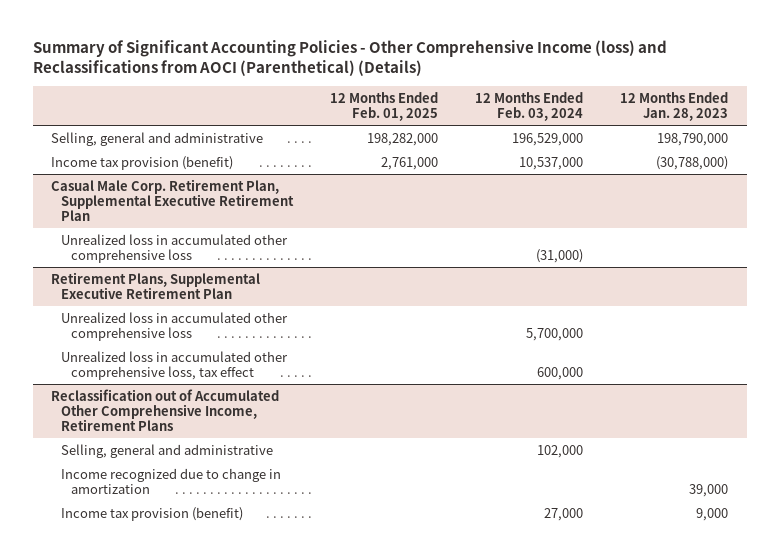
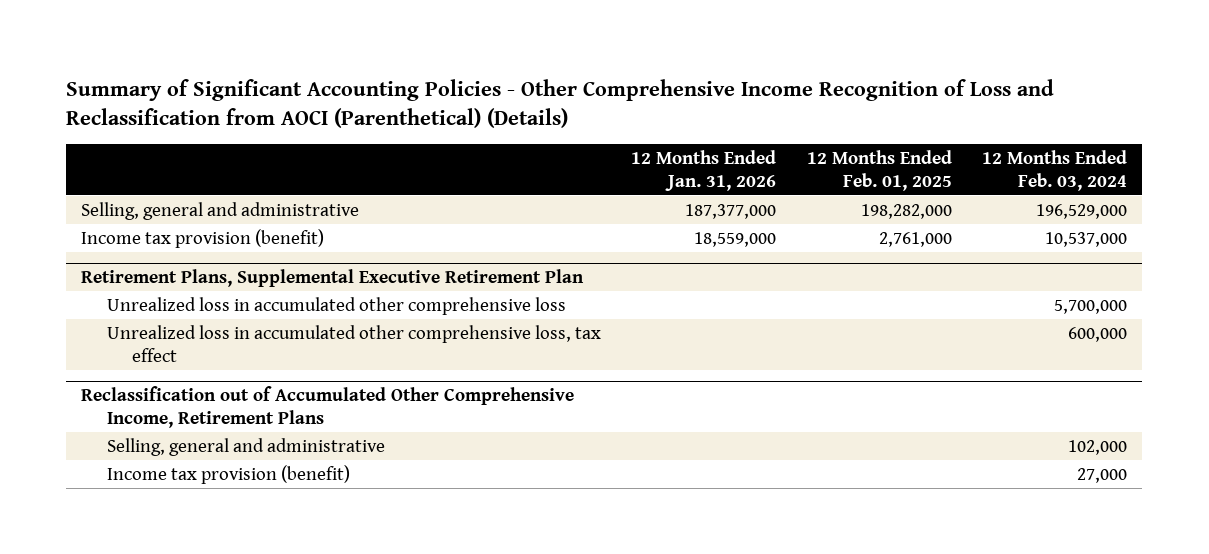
[32,40,667,77] Summary of Significant Accounting Policies - Other Comprehensive Income (loss) and Reclassifications from AOCI (Parenthetical) (Details) -> [66,78,1055,128] Summary of Significant Accounting Policies - Other Comprehensive Income Recognition of Loss and Reclassification from AOCI (Parenthetical) (Details)
[620,91,729,122] 12 Months Ended Jan. 28, 2023 -> none
none -> [631,149,777,191] 12 Months Ended Jan. 31, 2026
[51,178,295,221] Casual Male Corp. Retirement Plan, Supplemental Executive Retirement Plan -> none
[61,233,289,263] Unrealized loss in accumulated other comprehensive loss -> none
[61,467,282,494] Income recognized due to change in amortization -> none

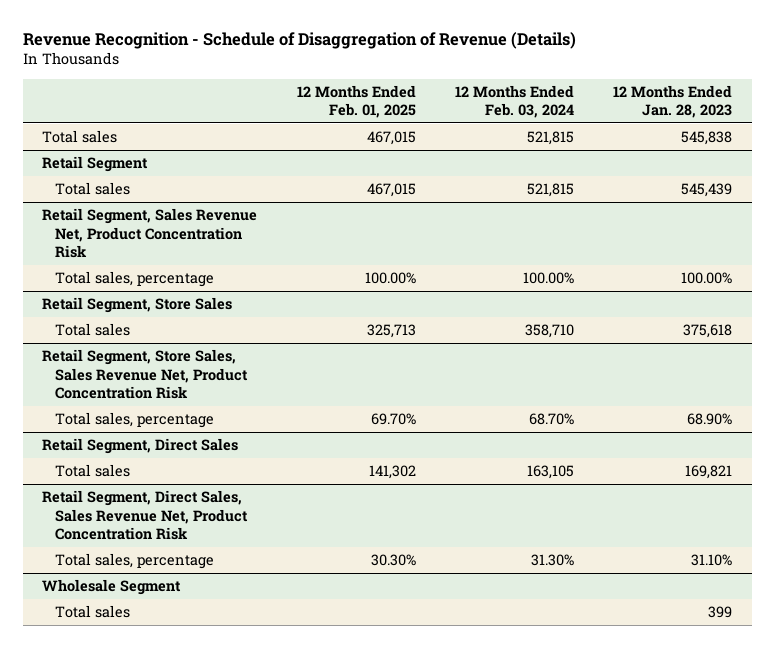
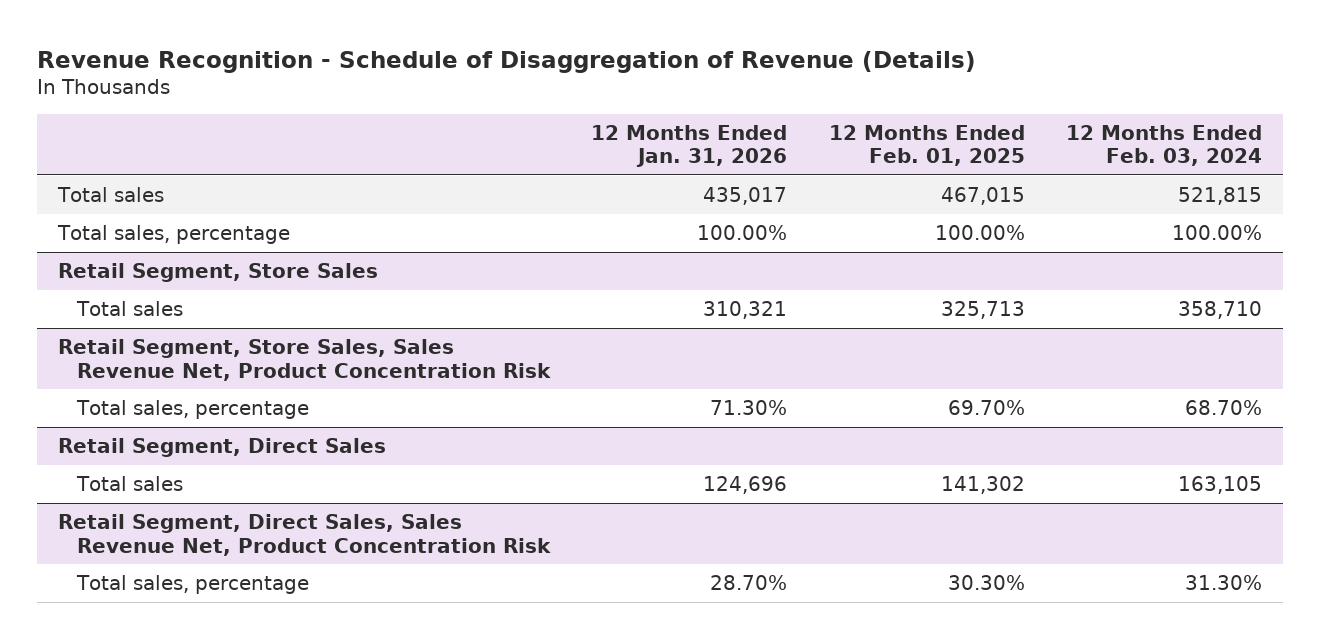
[613,84,733,119] 12 Months Ended Jan. 28, 2023 -> none
none -> [591,124,788,168] 12 Months Ended Jan. 31, 2026
[42,155,149,172] Retail Segment -> none
[54,181,130,195] Total sales -> none
[42,207,258,259] Retail Segment, Sales Revenue Net, Product Concentration Risk -> none
[42,578,182,595] Wholesale Segment -> none
[54,604,130,618] Total sales -> none

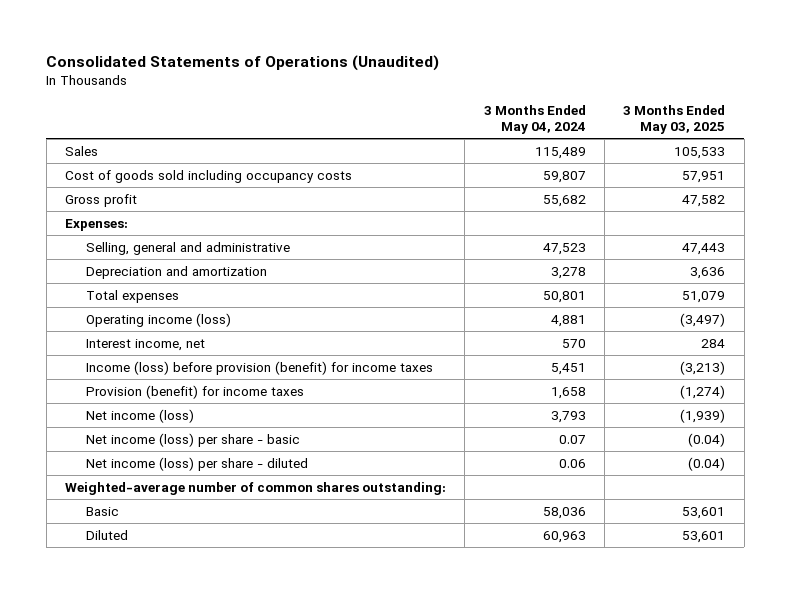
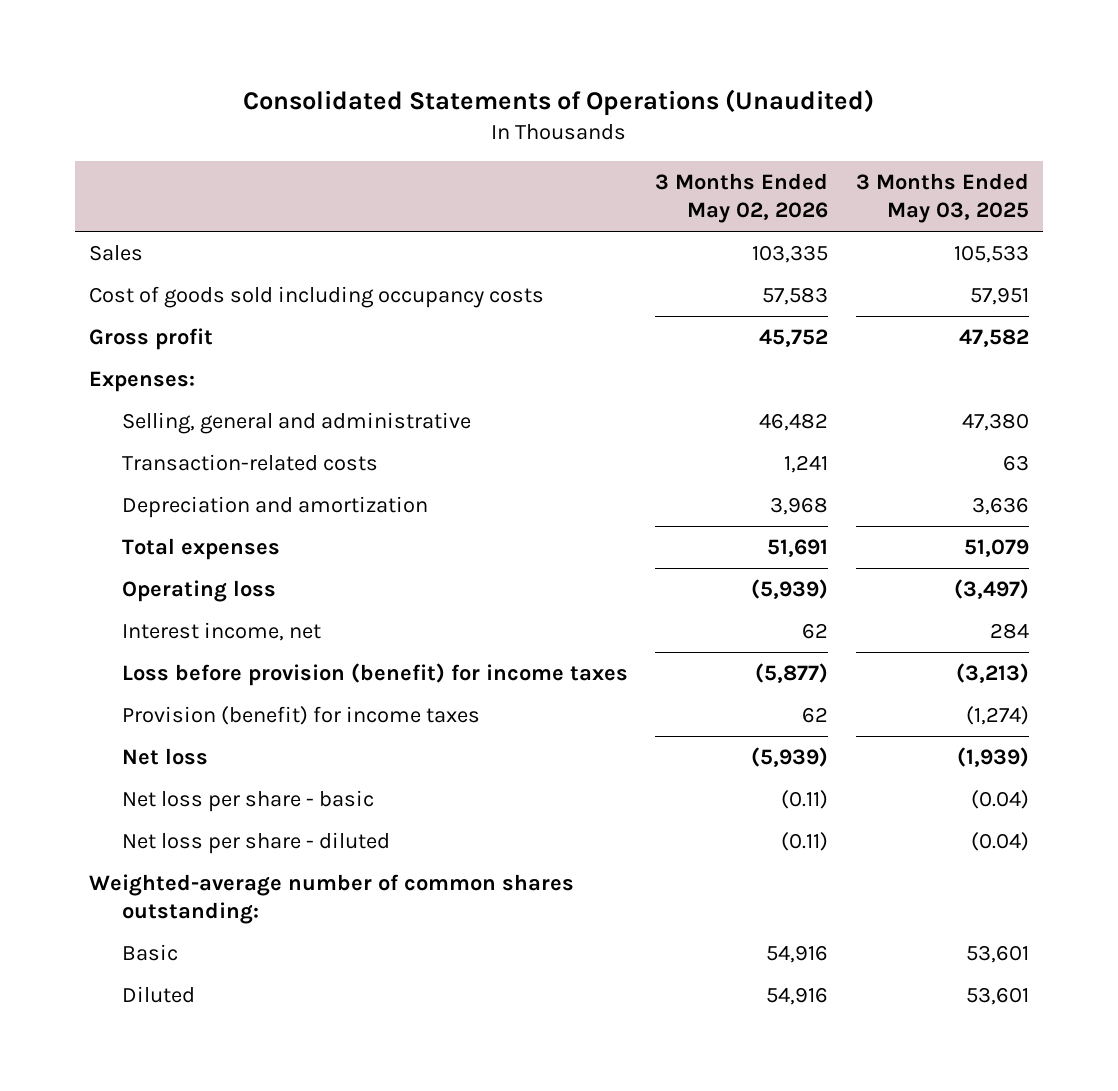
[483,105,586,134] 3 Months Ended May 04, 2024 -> none
none -> [655,173,829,223] 3 Months Ended May 02, 2026
[682,242,726,255] 47,443 -> [962,412,1030,431] 47,380
none -> [121,453,378,471] Transaction-related costs
[85,312,231,327] Operating income (loss) -> [121,579,276,602] Operating loss
[85,360,433,375] Income (loss) before provision (benefit) for income taxes -> [121,662,628,686] Loss before provision (benefit) for income taxes
[85,408,194,423] Net income (loss) -> [121,747,208,765] Net loss
[85,432,300,447] Net income (loss) per share - basic -> [121,789,374,812] Net loss per share - basic
[85,456,308,471] Net income (loss) per share - diluted -> [121,831,390,854] Net loss per share - diluted

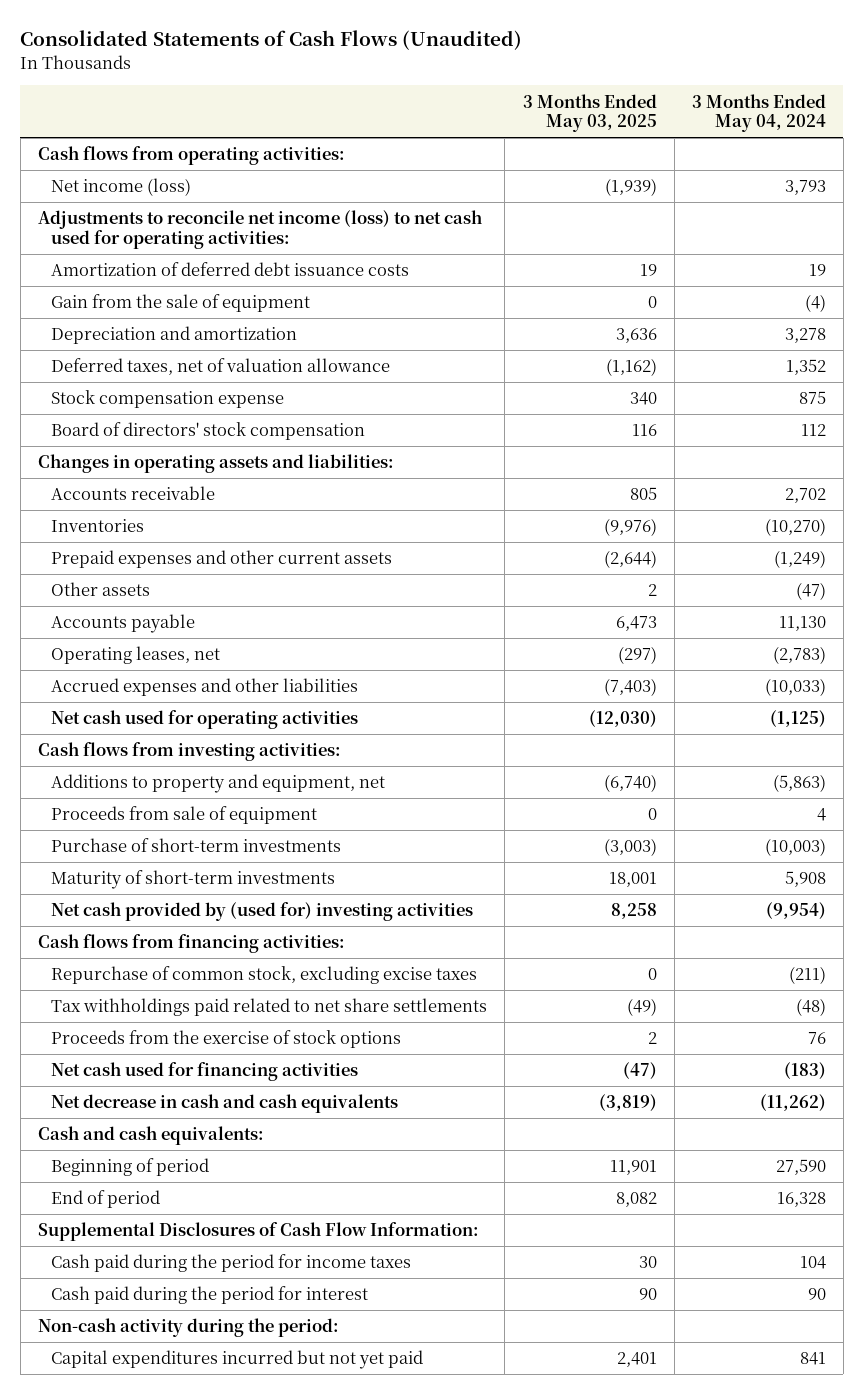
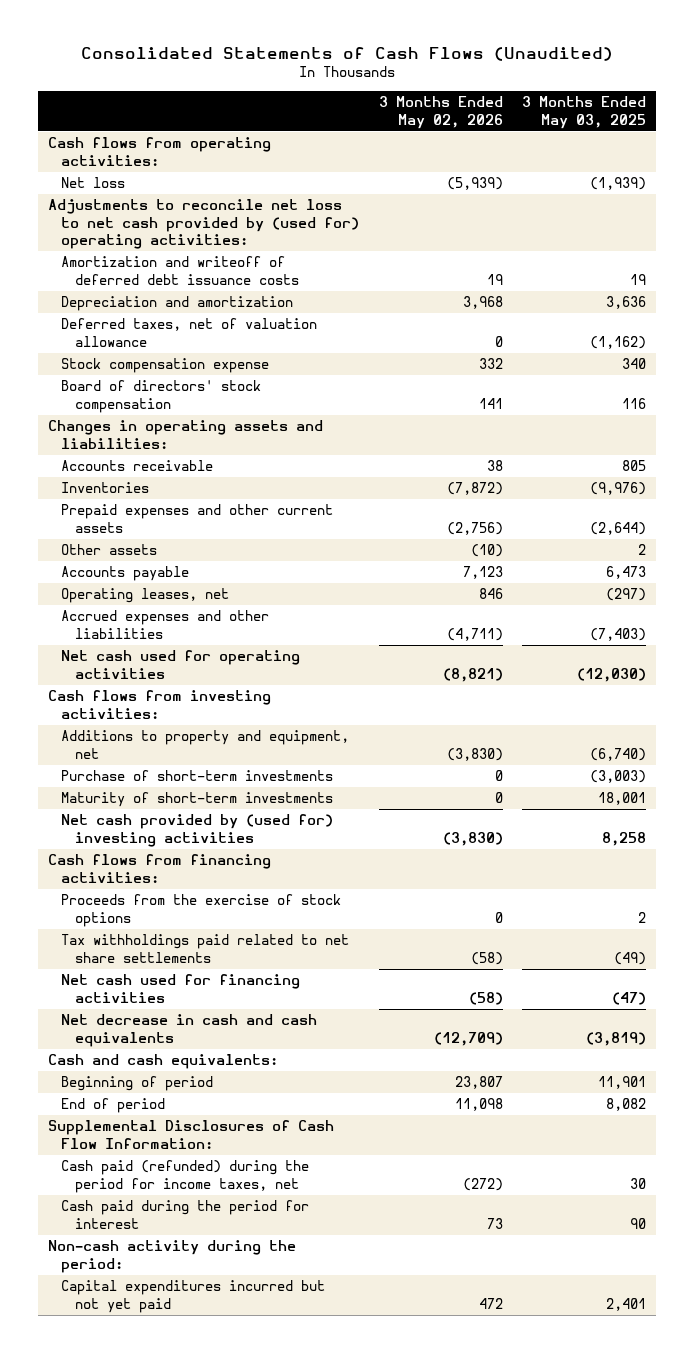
[691,93,826,132] 3 Months Ended May 04, 2024 -> none
none -> [378,96,503,129] 3 Months Ended May 02, 2026
[51,294,311,313] Gain from the sale of equipment -> none
[51,178,192,197] Net income (loss) -> [61,177,126,189] Net loss
[37,210,482,249] Adjustments to reconcile net income (loss) to net cash used for operating activities: -> [47,199,360,249] Adjustments to reconcile net loss to net cash provided by (used for) operating activities:
[51,262,410,277] Amortization of deferred debt issuance costs -> [61,256,299,285] Amortization and writeoff of deferred debt issuance costs
[51,806,318,825] Proceeds from sale of equipment -> none
[51,966,478,985] Repurchase of common stock, excluding excise taxes -> none
[51,998,488,1017] Tax withholdings paid related to net share settlements -> [61,934,350,963] Tax withholdings paid related to net share settlements
[51,1254,412,1273] Cash paid during the period for income taxes -> [61,1160,310,1193] Cash paid (refunded) during the period for income taxes, net

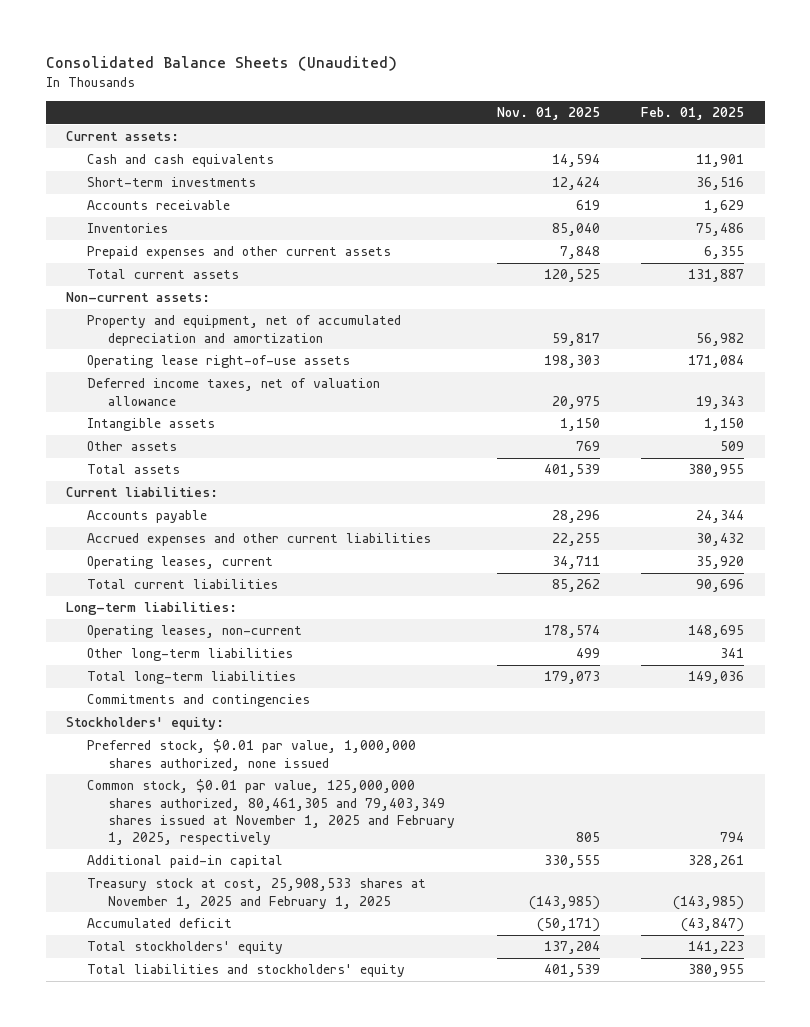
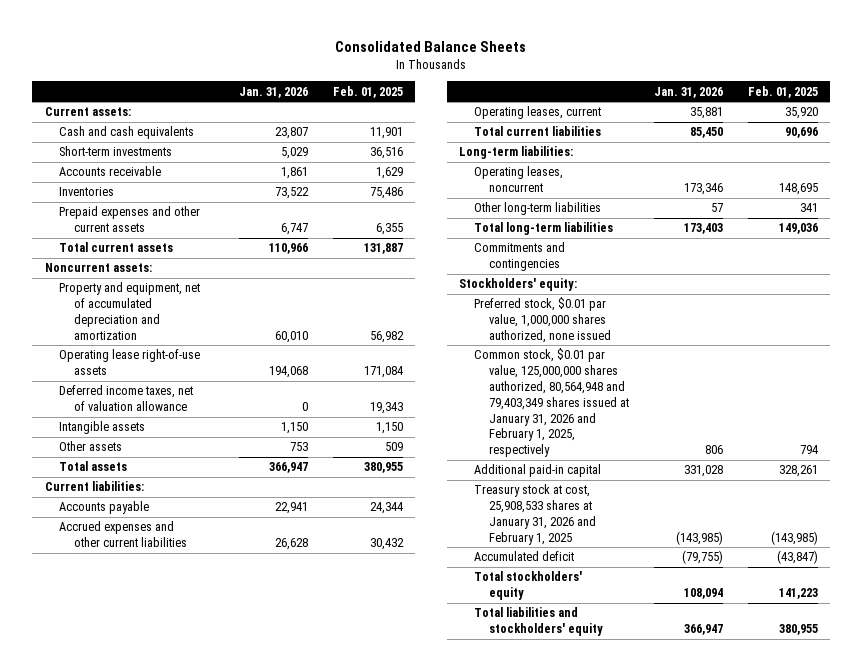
[45,55,397,71] Consolidated Balance Sheets (Unaudited) -> [335,40,527,52] Consolidated Balance Sheets
[496,107,600,121] Nov. 01, 2025 -> none
none -> [238,86,308,98] Jan. 31, 2026
[66,292,211,303] Non-current assets: -> [44,263,152,273] Noncurrent assets:
[87,625,303,639] Operating leases, non-current -> [474,166,564,193] Operating leases, noncurrent
[87,779,456,846] Common stock, $0.01 par value, 125,000,000 shares authorized, 80,461,305 and 79,403,349 shares issued at November 1, 2025 and February 1, 2025, respectively -> [474,348,629,458] Common stock, $0.01 par value, 125,000,000 shares authorized, 80,564,948 and 79,403,349 shares issued at January 31, 2026 and February 1, 2025, respectively
[87,878,427,909] Treasury stock at cost, 25,908,533 shares at November 1, 2025 and February 1, 2025 -> [474,484,596,545] Treasury stock at cost, 25,908,533 shares at January 31, 2026 and February 1, 2025

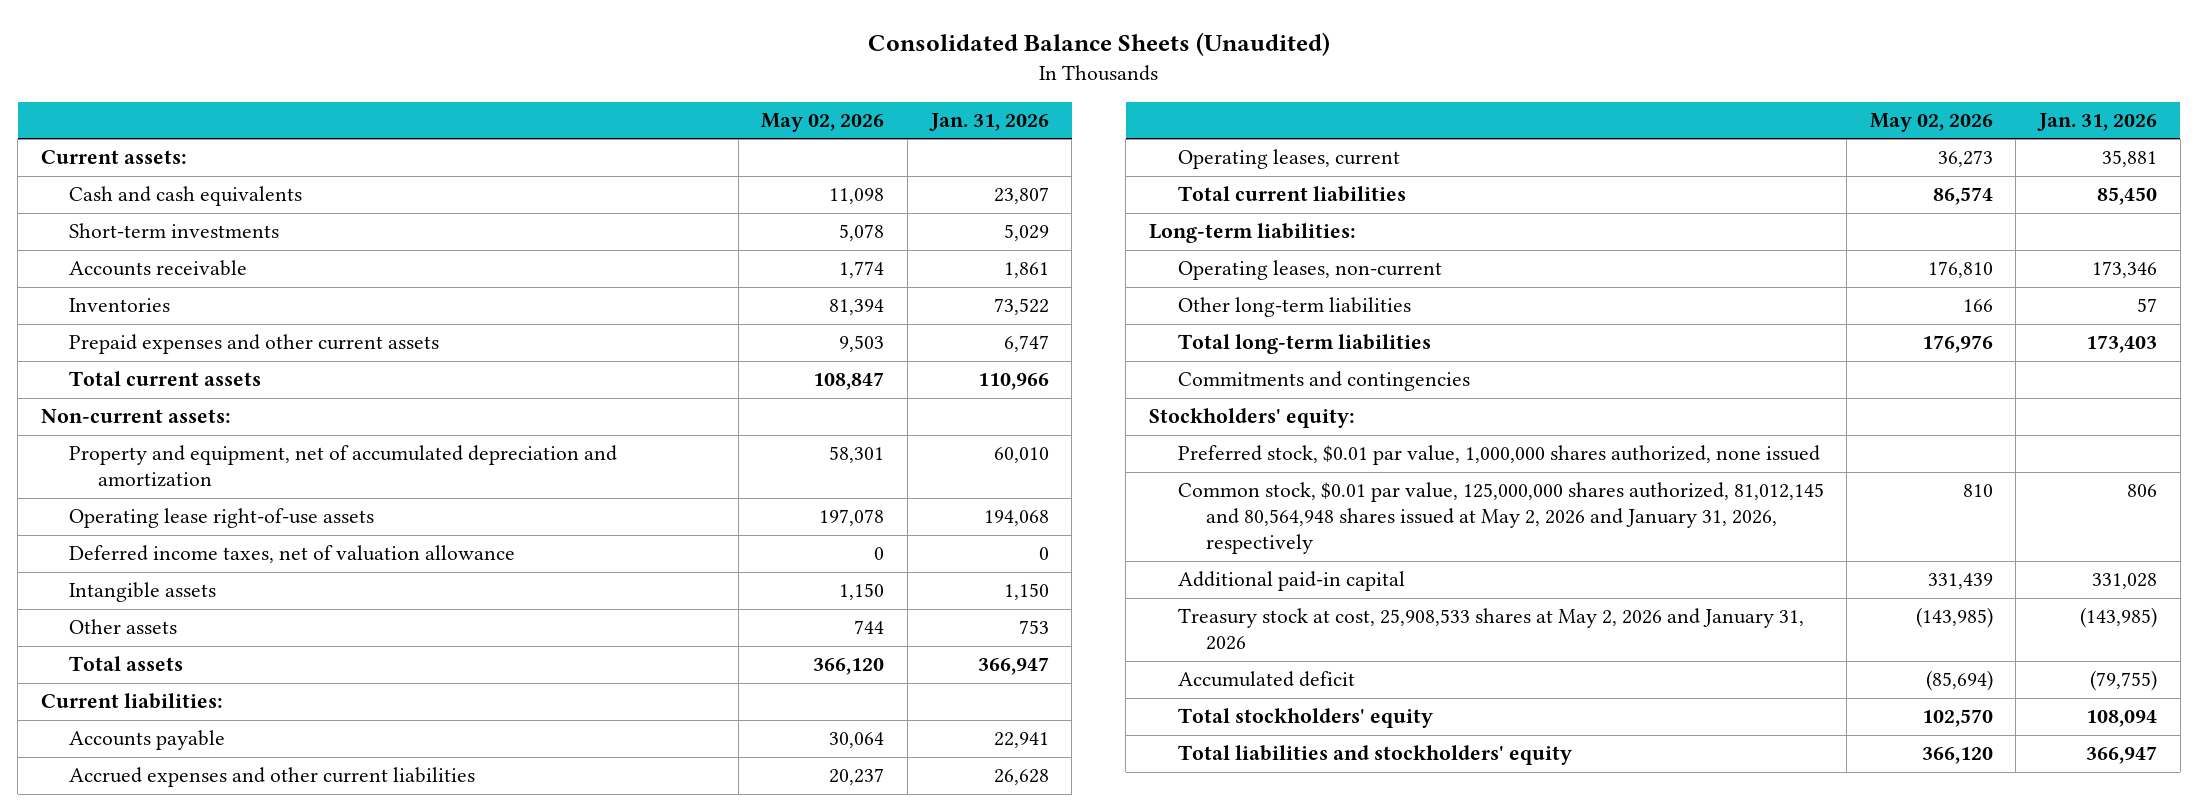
[335,40,527,52] Consolidated Balance Sheets -> [867,32,1330,57] Consolidated Balance Sheets (Unaudited)
[332,85,403,98] Feb. 01, 2025 -> none
none -> [761,113,885,133] May 02, 2026
[44,263,152,273] Noncurrent assets: -> [40,409,231,424] Non-current assets:
[474,166,564,193] Operating leases, noncurrent -> [1177,260,1442,281] Operating leases, non-current
[474,348,629,458] Common stock, $0.01 par value, 125,000,000 shares authorized, 80,564,948 and 79,403,349 shares issued at January 31, 2026 and February 1, 2025, respectively -> [1177,482,1824,555] Common stock, $0.01 par value, 125,000,000 shares authorized, 81,012,145 and 80,564,948 shares issued at May 2, 2026 and January 31, 2026, respectively
[474,484,596,545] Treasury stock at cost, 25,908,533 shares at January 31, 2026 and February 1, 2025 -> [1177,608,1804,651] Treasury stock at cost, 25,908,533 shares at May 2, 2026 and January 31, 2026

